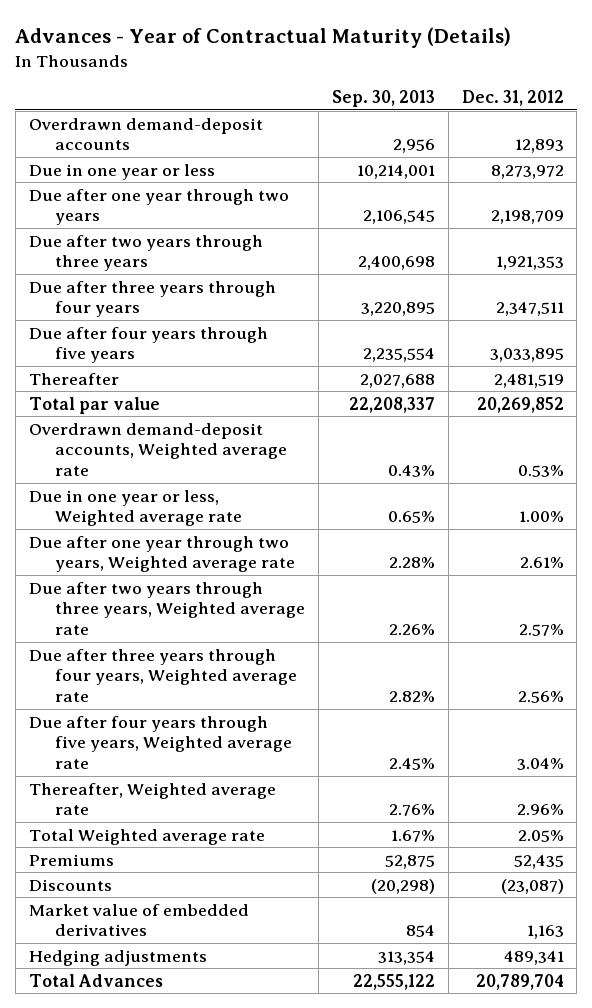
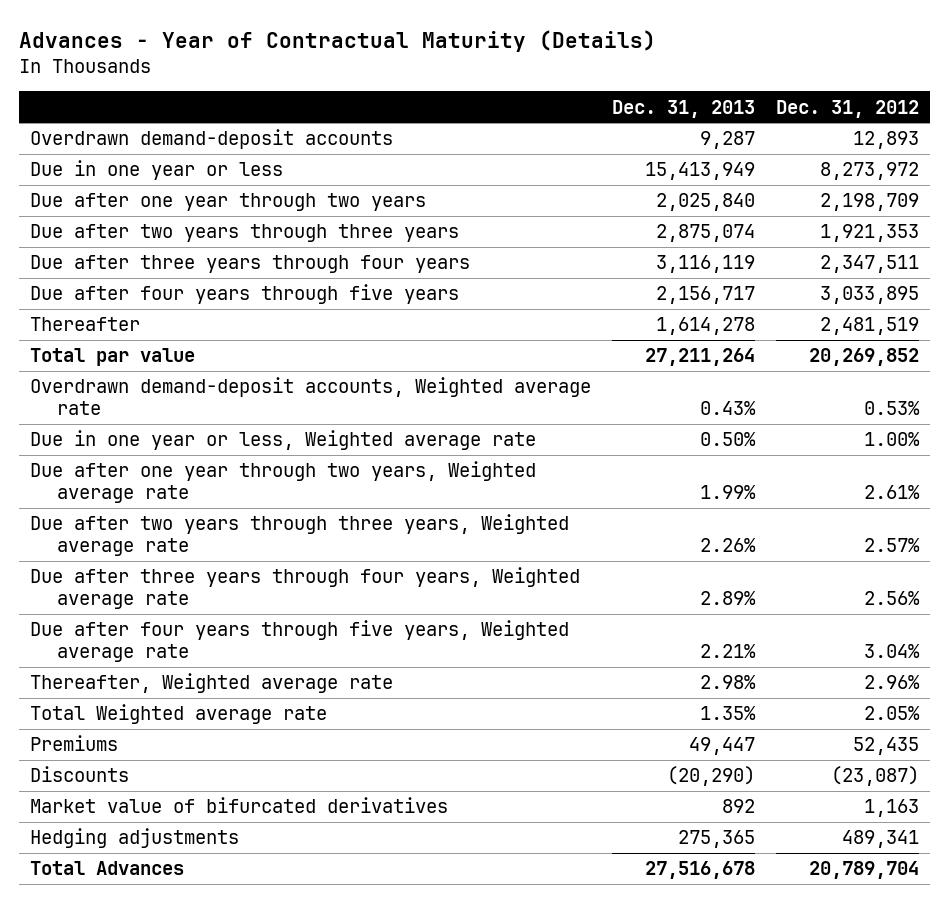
[331,89,435,107] Sep. 30, 2013 -> none
none -> [612,99,756,118] Dec. 31, 2013
[28,903,249,937] Market value of embedded derivatives -> [29,797,448,814] Market value of bifurcated derivatives

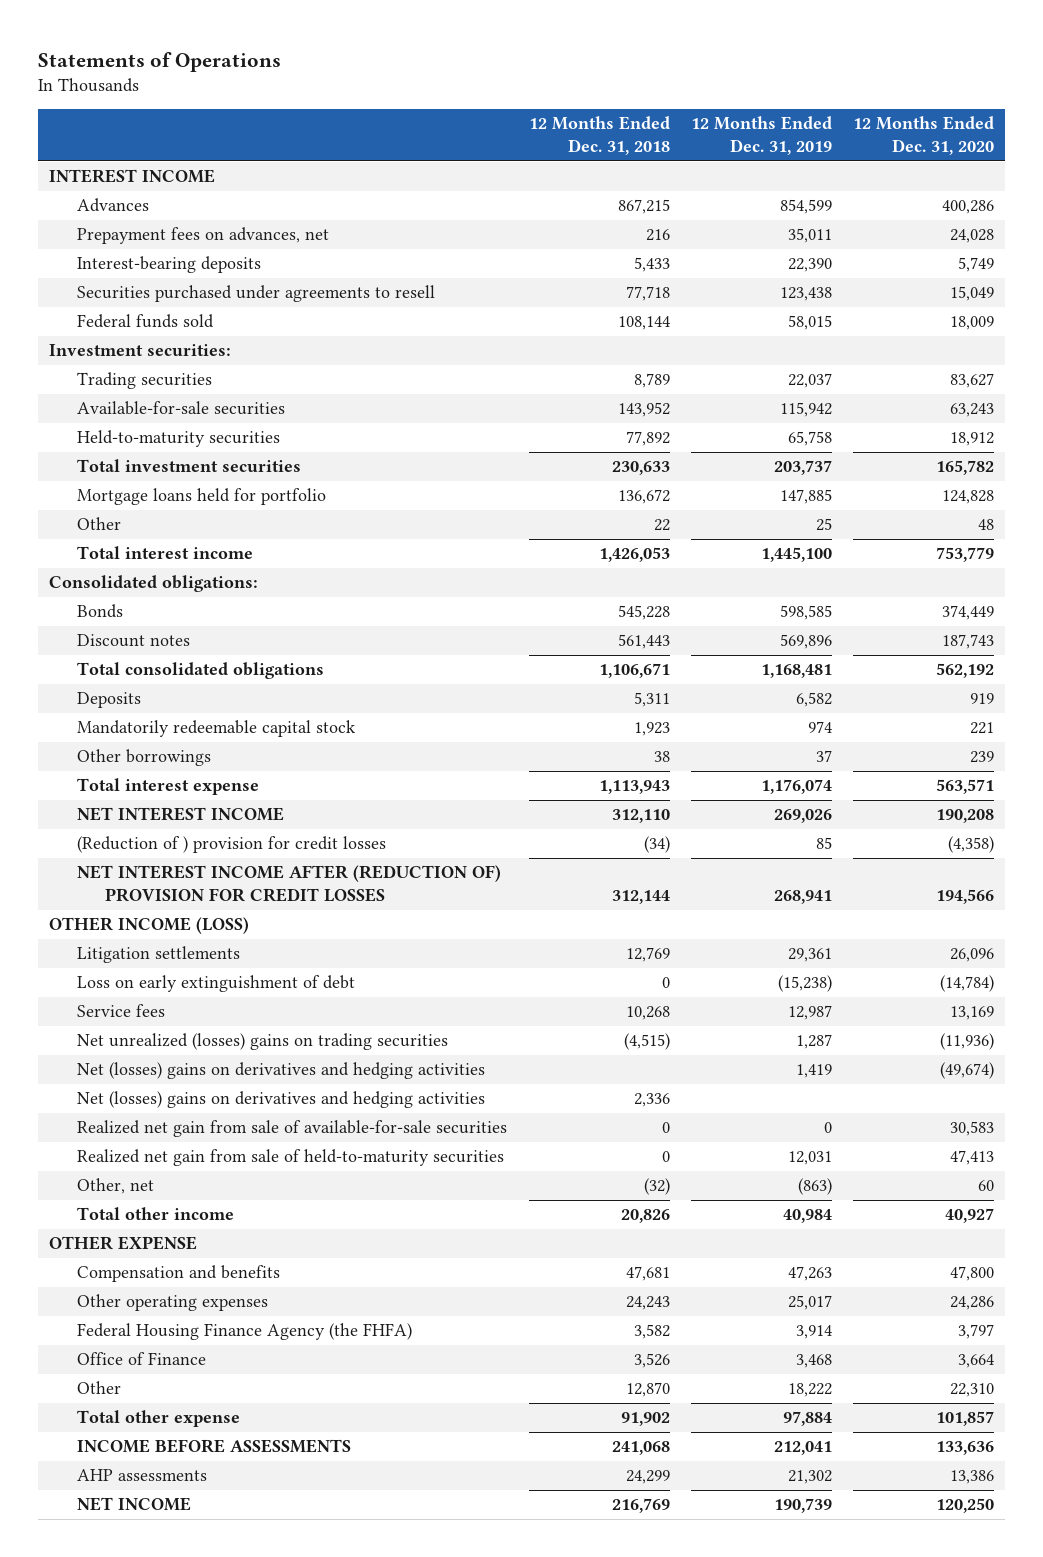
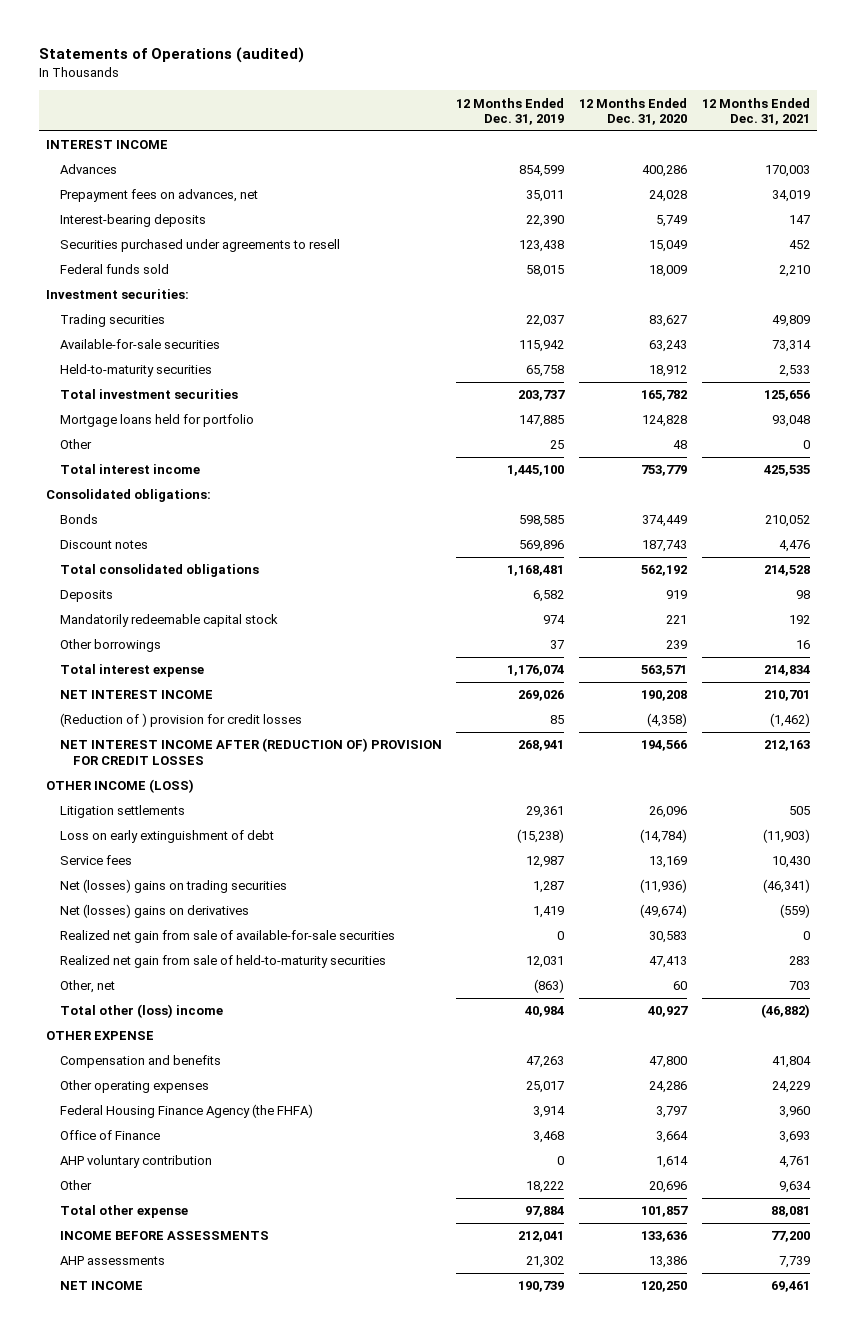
[38,51,282,72] Statements of Operations -> [38,47,304,64] Statements of Operations (audited)
[528,116,670,156] 12 Months Ended Dec. 31, 2018 -> none
none -> [702,97,811,125] 12 Months Ended Dec. 31, 2021
[77,1091,486,1109] Net (losses) gains on derivatives and hedging activities -> none
[77,1033,449,1051] Net unrealized (losses) gains on trading securities -> [59,879,287,894] Net (losses) gains on trading securities
[77,1062,486,1080] Net (losses) gains on derivatives and hedging activities -> [59,904,249,919] Net (losses) gains on derivatives
[77,1207,235,1221] Total other income -> [59,1004,223,1019] Total other (loss) income
none -> [59,1155,212,1169] AHP voluntary contribution
[950,1383,995,1398] 22,310 -> [649,1181,688,1194] 20,696

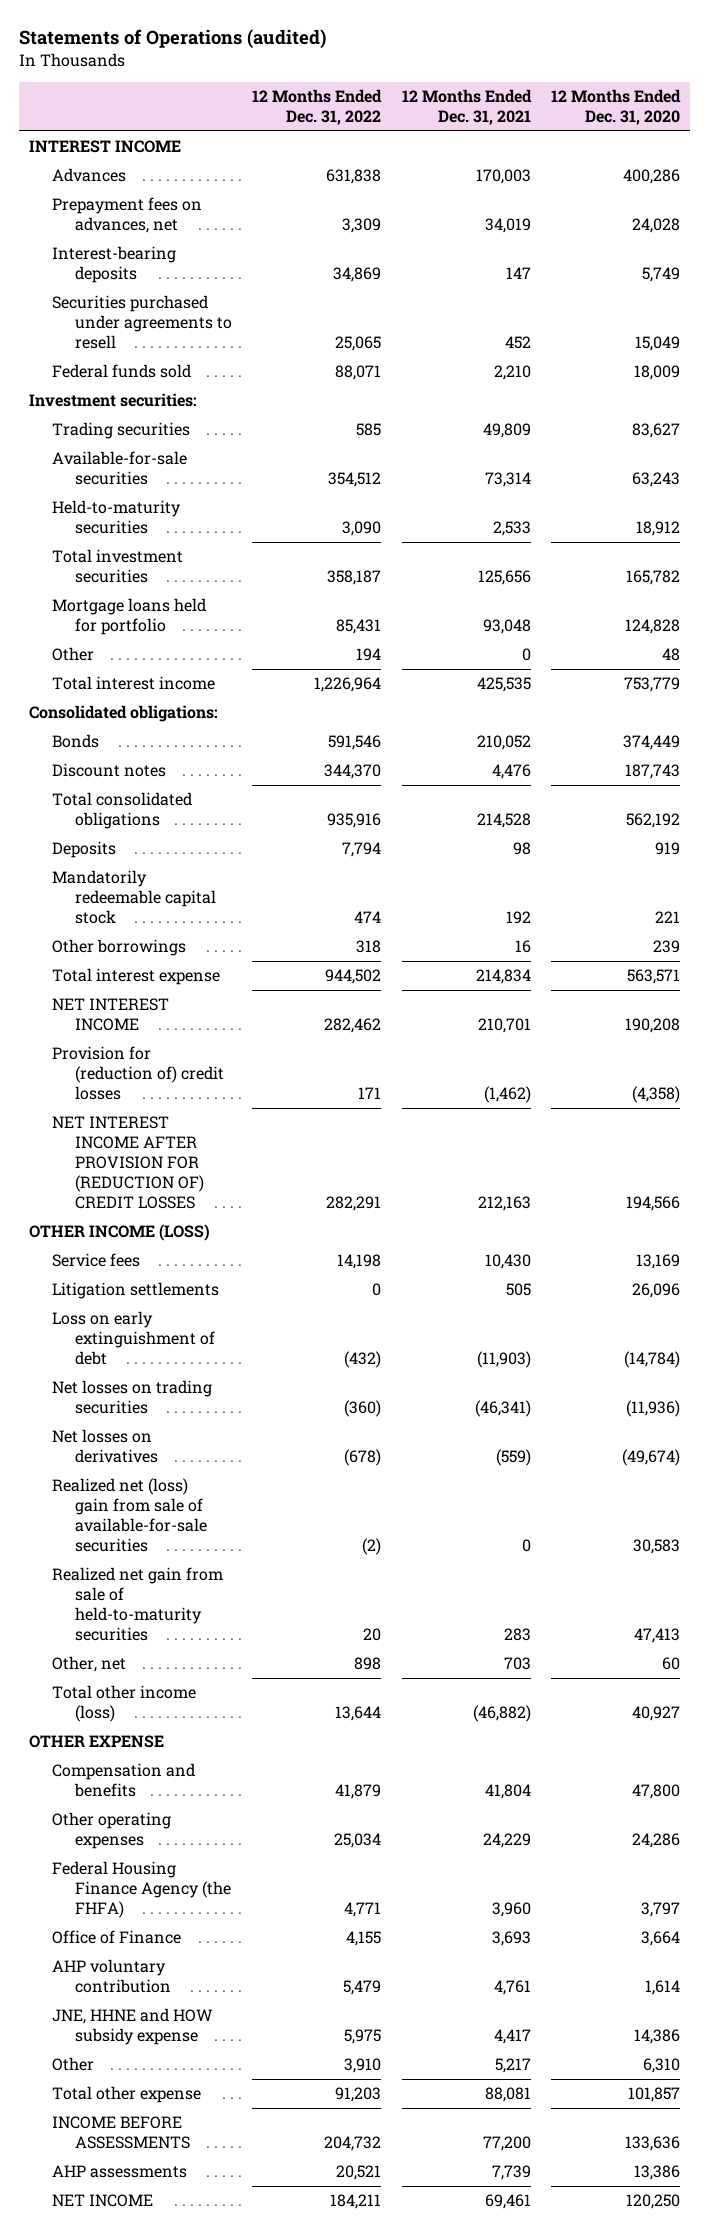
[456,97,565,125] 12 Months Ended Dec. 31, 2019 -> none
none -> [252,89,383,126] 12 Months Ended Dec. 31, 2022
[59,713,302,728] (Reduction of ) provision for credit losses -> [52,1046,225,1101] Provision for (reduction of) credit losses
[59,738,442,765] NET INTEREST INCOME AFTER (REDUCTION OF) PROVISION FOR CREDIT LOSSES -> [52,1116,205,1210] NET INTEREST INCOME AFTER PROVISION FOR (REDUCTION OF) CREDIT LOSSES
[59,855,132,866] Service fees -> [52,1253,141,1268] Service fees
[59,879,287,894] Net (losses) gains on trading securities -> [52,1380,213,1415] Net losses on trading securities
[59,904,249,919] Net (losses) gains on derivatives -> [52,1429,159,1464] Net losses on derivatives
[59,930,395,944] Realized net gain from sale of available-for-sale securities -> [52,1478,208,1553] Realized net (loss) gain from sale of available-for-sale securities
[59,1004,223,1019] Total other (loss) income -> [52,1685,197,1723] Total other income (loss)
none -> [52,2008,214,2046] JNE, HHNE and HOW subsidy expense
[649,1181,688,1194] 20,696 -> [643,2058,681,2074] 6,310
[779,1181,812,1194] 9,634 -> [494,2058,531,2074] 5,217

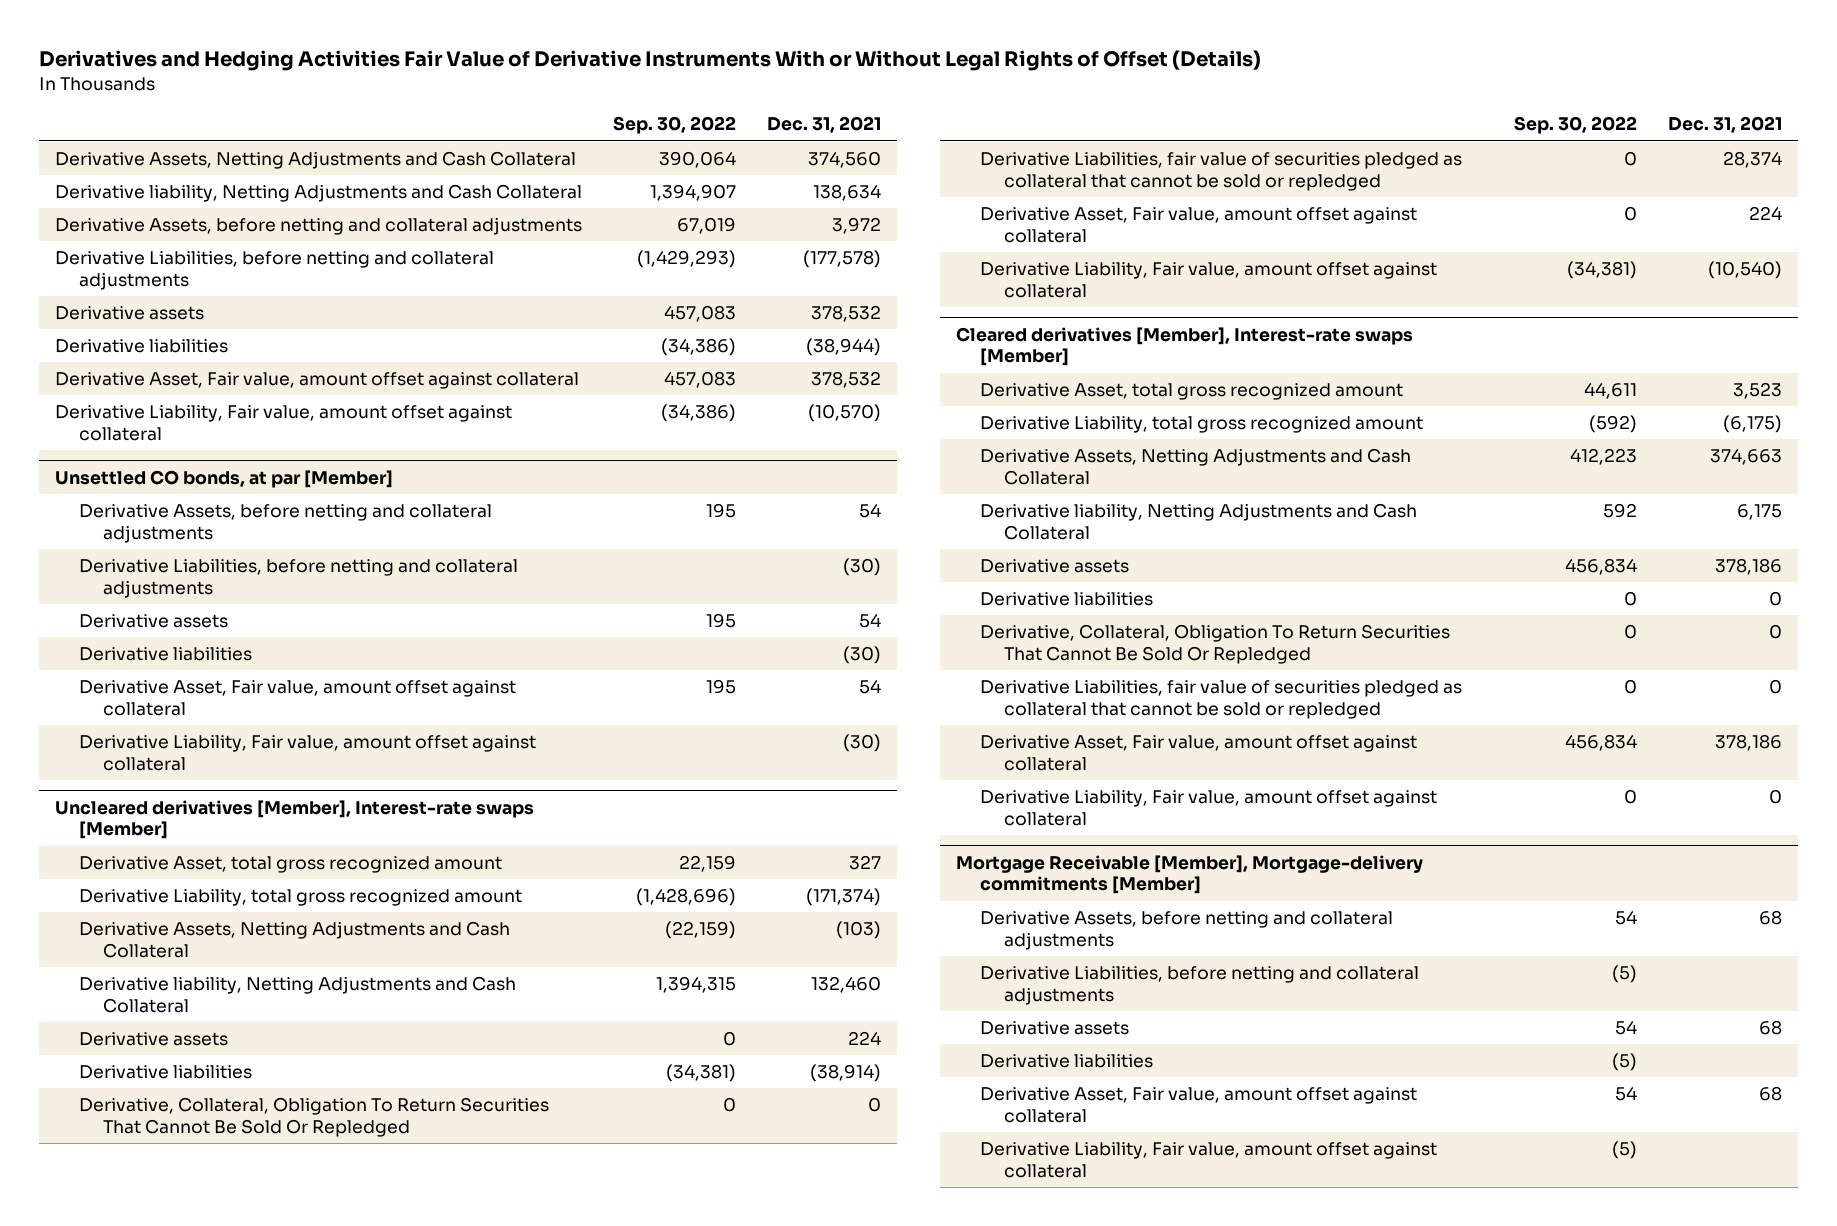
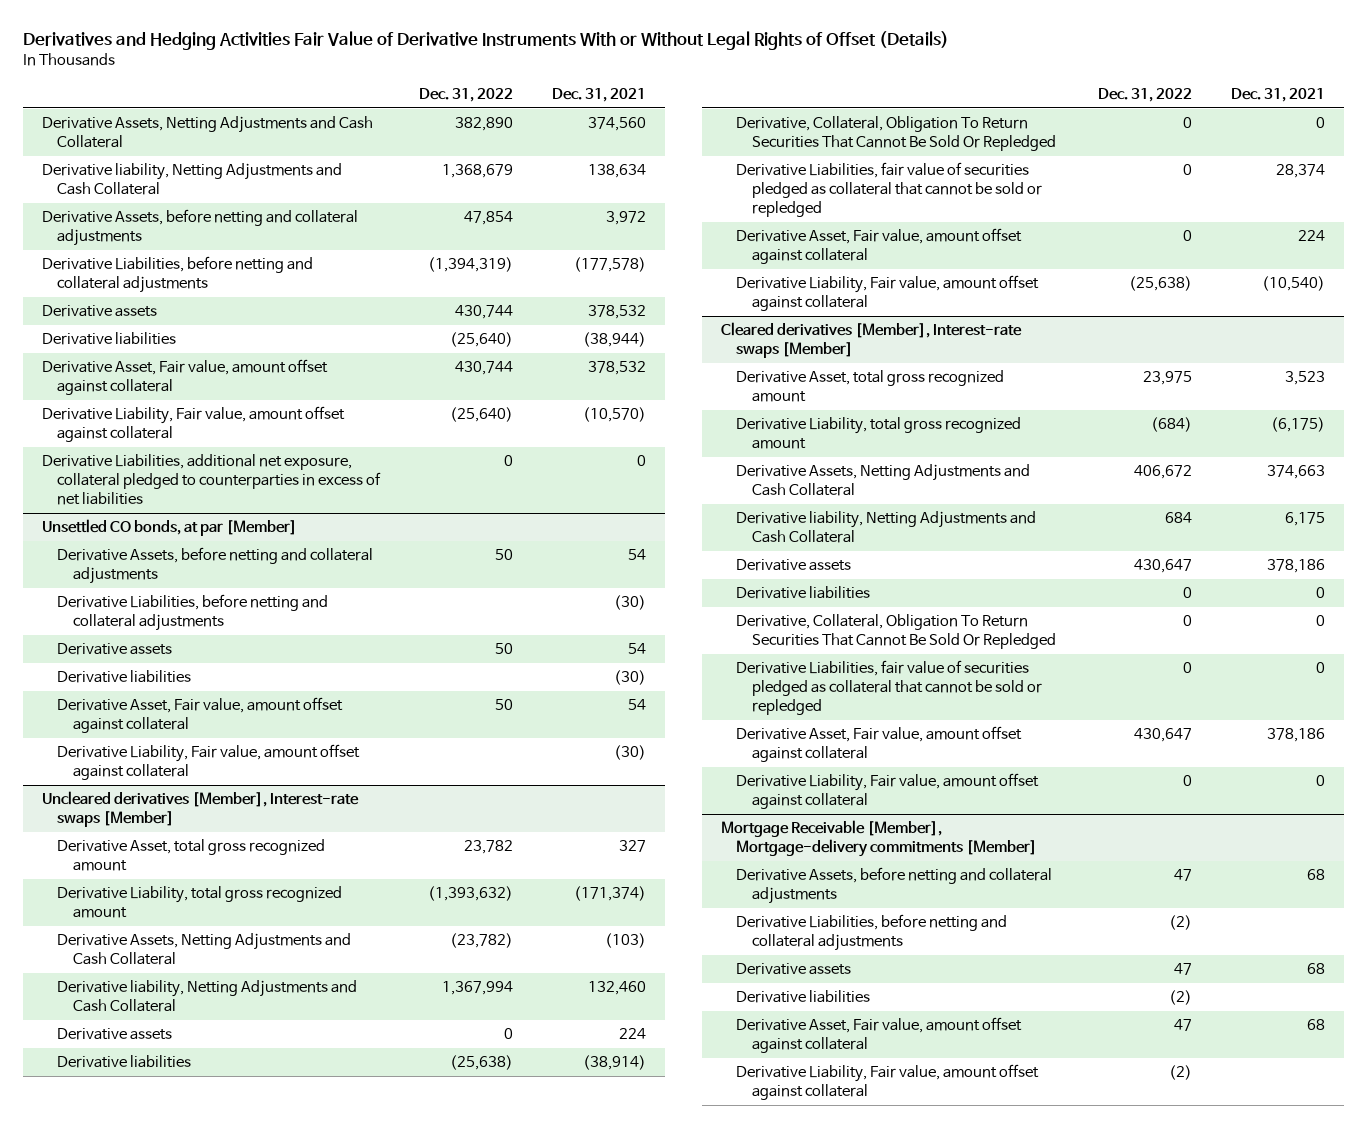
[613,116,737,135] Sep. 30, 2022 -> none
none -> [419,87,514,102] Dec. 31, 2022
none -> [42,454,382,505] Derivative Liabilities, additional net exposure, collateral pledged to counterparties in excess of net liabilities

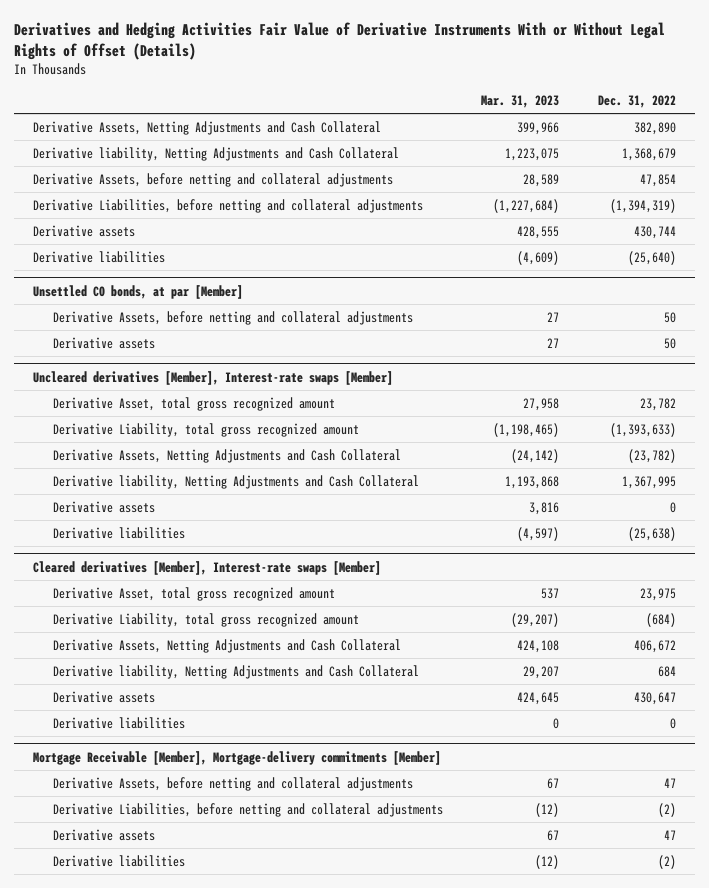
[551,87,646,102] Dec. 31, 2021 -> none
none -> [481,94,560,108] Mar. 31, 2023
[42,359,329,396] Derivative Asset, Fair value, amount offset against collateral -> none
[42,406,346,443] Derivative Liability, Fair value, amount offset against collateral -> none
[42,454,382,505] Derivative Liabilities, additional net exposure, collateral pledged to counterparties in excess of net liabilities -> none
[57,594,329,632] Derivative Liabilities, before netting and collateral adjustments -> none
[57,670,192,684] Derivative liabilities -> none
[57,697,344,734] Derivative Asset, Fair value, amount offset against collateral -> none
[57,744,361,781] Derivative Liability, Fair value, amount offset against collateral -> none
[428,886,514,902] (1,393,632) -> [609,422,676,437] (1,393,633)
[442,981,514,996] 1,367,994 -> [621,475,676,489] 1,367,995
[736,116,1056,152] Derivative, Collateral, Obligation To Return Securities That Cannot Be Sold Or Repledged -> none
[736,162,1042,217] Derivative Liabilities, fair value of securities pledged as collateral that cannot be sold or repledged -> none
[736,228,1023,265] Derivative Asset, Fair value, amount offset against collateral -> none
[736,275,1040,312] Derivative Liability, Fair value, amount offset against collateral -> none
[736,614,1056,650] Derivative, Collateral, Obligation To Return Securities That Cannot Be Sold Or Repledged -> none
[736,660,1042,715] Derivative Liabilities, fair value of securities pledged as collateral that cannot be sold or repledged -> none
[736,726,1023,763] Derivative Asset, Fair value, amount offset against collateral -> none
[736,773,1040,810] Derivative Liability, Fair value, amount offset against collateral -> none
[736,1017,1023,1054] Derivative Asset, Fair value, amount offset against collateral -> none
[736,1064,1040,1101] Derivative Liability, Fair value, amount offset against collateral -> none

